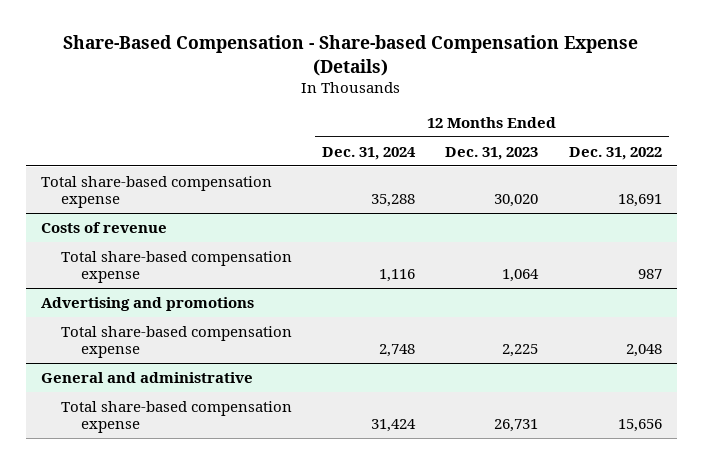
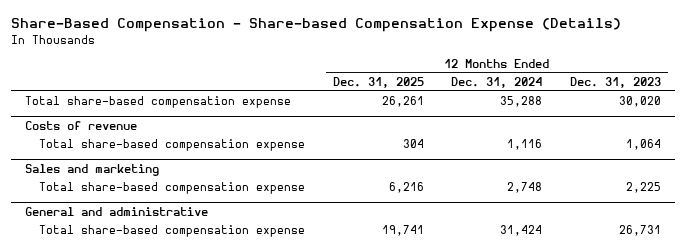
[568,146,662,160] Dec. 31, 2022 -> none
none -> [332,76,424,88] Dec. 31, 2025
[41,296,255,311] Advertising and promotions -> [25,164,160,177] Sales and marketing

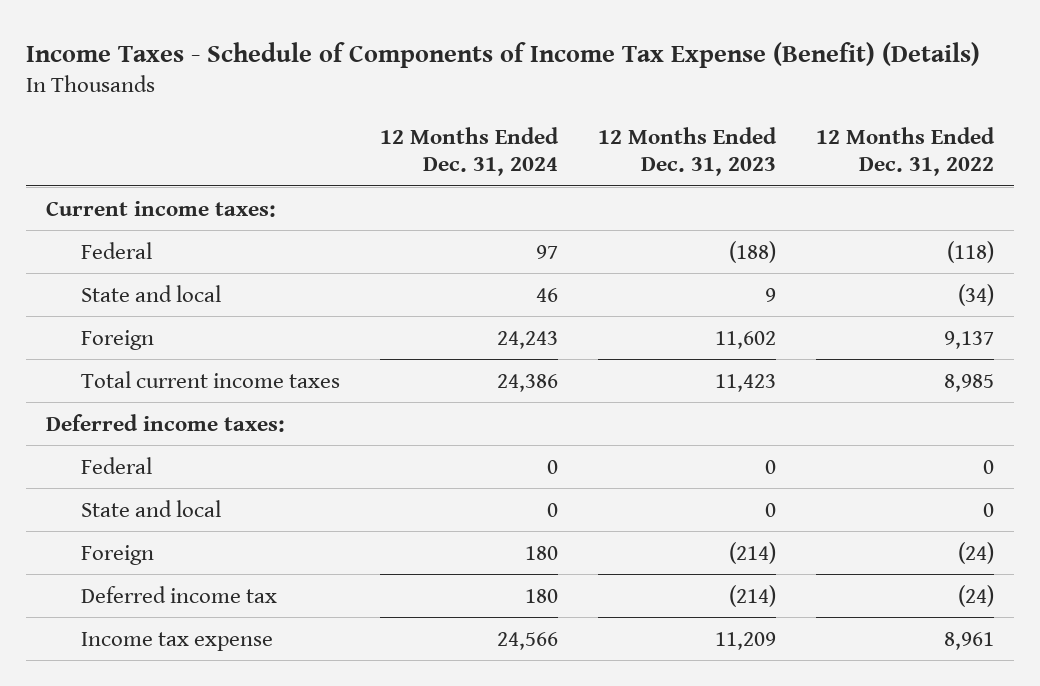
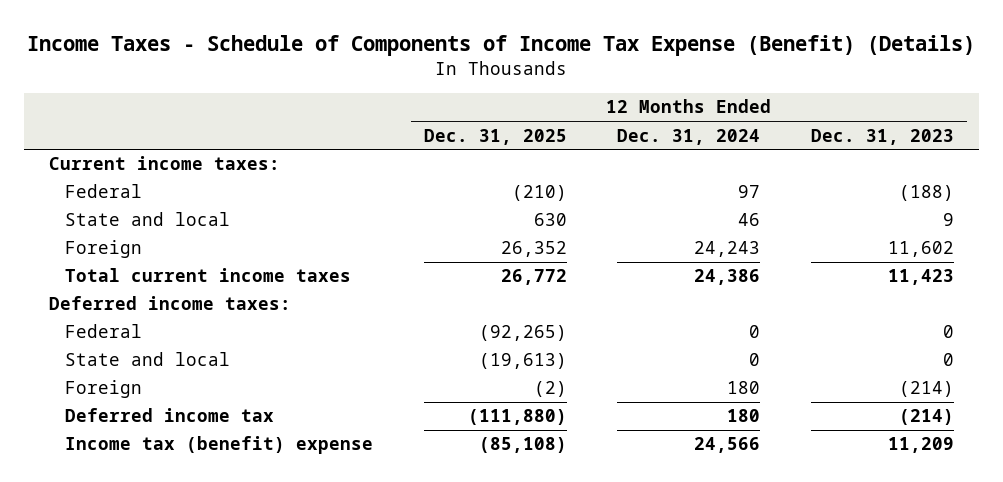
[815,126,995,177] 12 Months Ended Dec. 31, 2022 -> none
none -> [423,128,567,145] Dec. 31, 2025
[80,631,273,651] Income tax expense -> [64,436,373,455] Income tax (benefit) expense

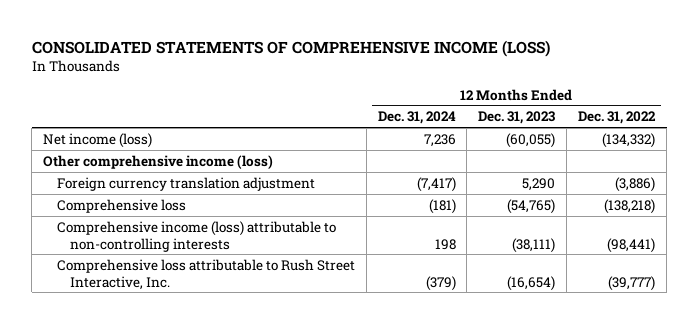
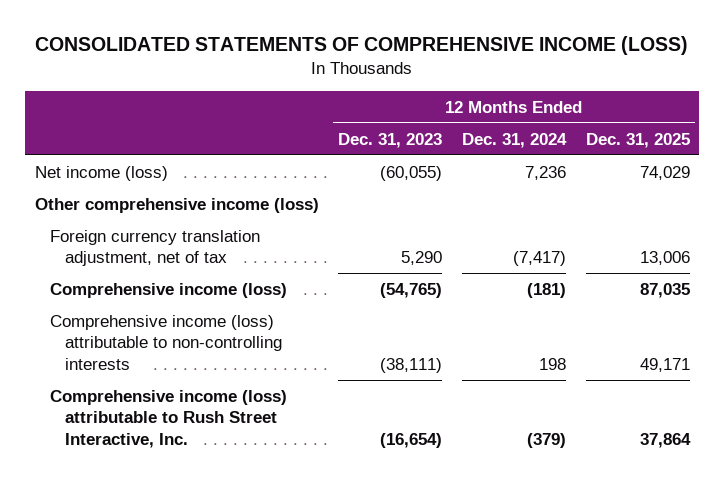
[578,111,657,125] Dec. 31, 2022 -> none
none -> [585,132,690,148] Dec. 31, 2025
[56,176,315,191] Foreign currency translation adjustment -> [49,229,260,267] Foreign currency translation adjustment, net of tax
[56,198,186,213] Comprehensive loss -> [49,282,287,298] Comprehensive income (loss)
[56,258,355,290] Comprehensive loss attributable to Rush Street Interactive, Inc. -> [49,389,287,448] Comprehensive income (loss) attributable to Rush Street Interactive, Inc.

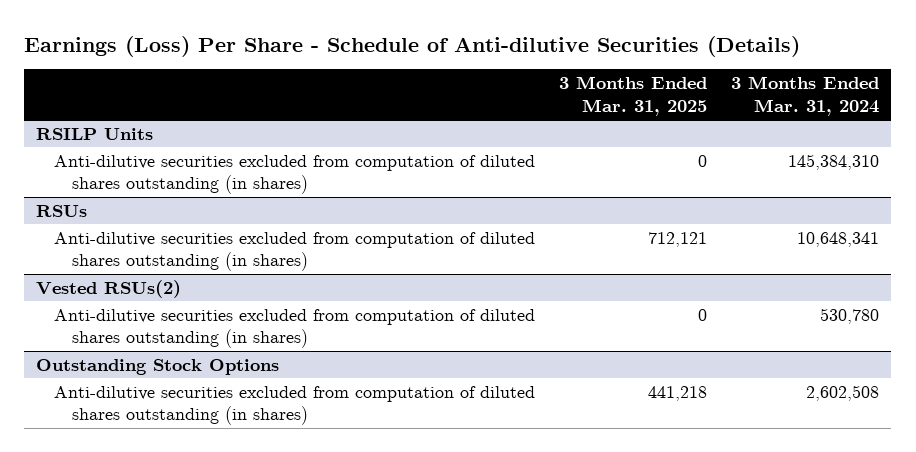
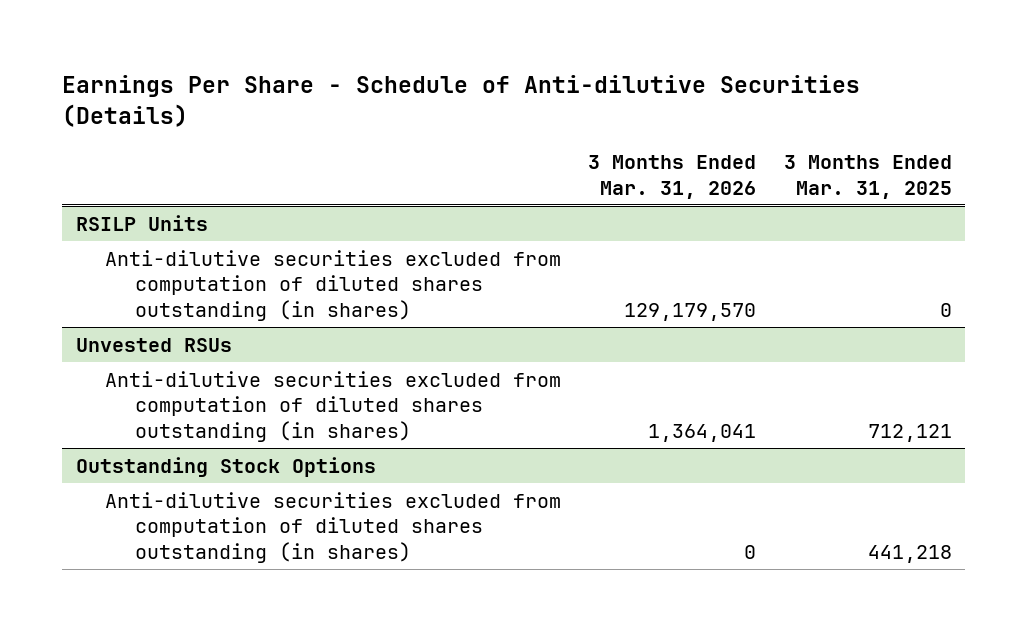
[24,35,801,57] Earnings (Loss) Per Share - Schedule of Anti-dilutive Securities (Details) -> [61,75,860,128] Earnings Per Share - Schedule of Anti-dilutive Securities (Details)
[731,76,880,116] 3 Months Ended Mar. 31, 2024 -> none
none -> [588,155,757,199] 3 Months Ended Mar. 31, 2026
[36,204,88,217] RSUs -> [75,337,232,352] Unvested RSUs
[36,279,182,298] Vested RSUs(2) -> none
[54,308,536,349] Anti-dilutive securities excluded from computation of diluted shares outstanding (in shares) -> none

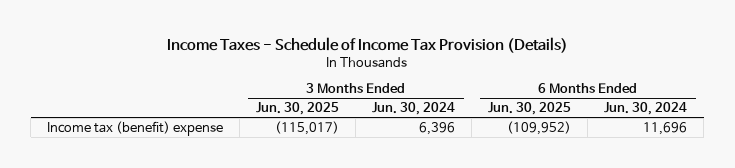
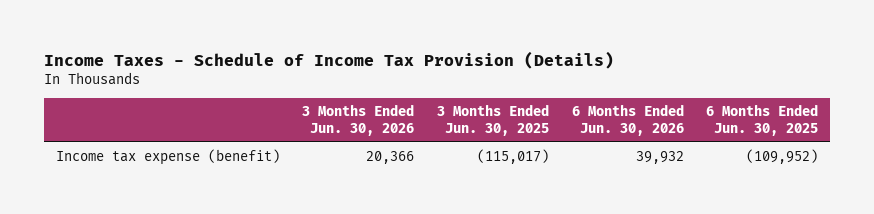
[372,102,456,116] Jun. 30, 2024 -> none
[604,102,688,116] Jun. 30, 2024 -> none
none -> [302,104,415,137] 3 Months Ended Jun. 30, 2026
none -> [571,104,684,137] 6 Months Ended Jun. 30, 2026
[47,120,224,136] Income tax (benefit) expense -> [55,149,280,166] Income tax expense (benefit)

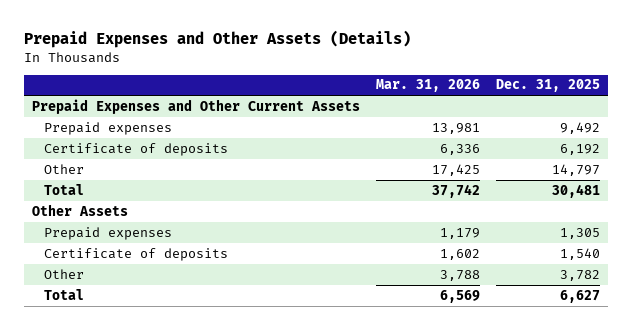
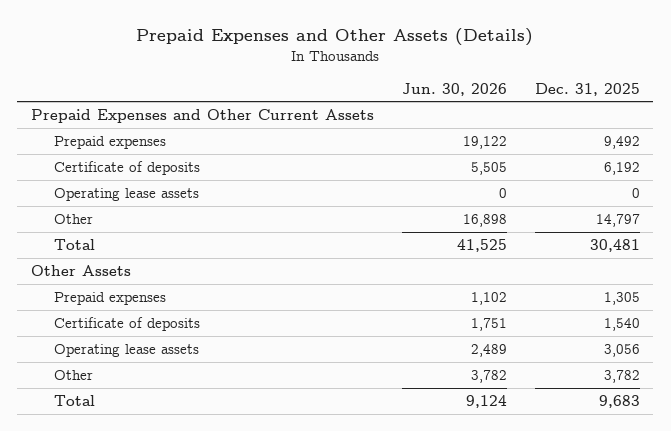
[376,79,481,93] Mar. 31, 2026 -> none
none -> [401,82,507,96] Jun. 30, 2026
none -> [54,187,200,201] Operating lease assets
none -> [54,343,200,357] Operating lease assets
[559,289,600,303] 6,627 -> [598,394,640,408] 9,683

